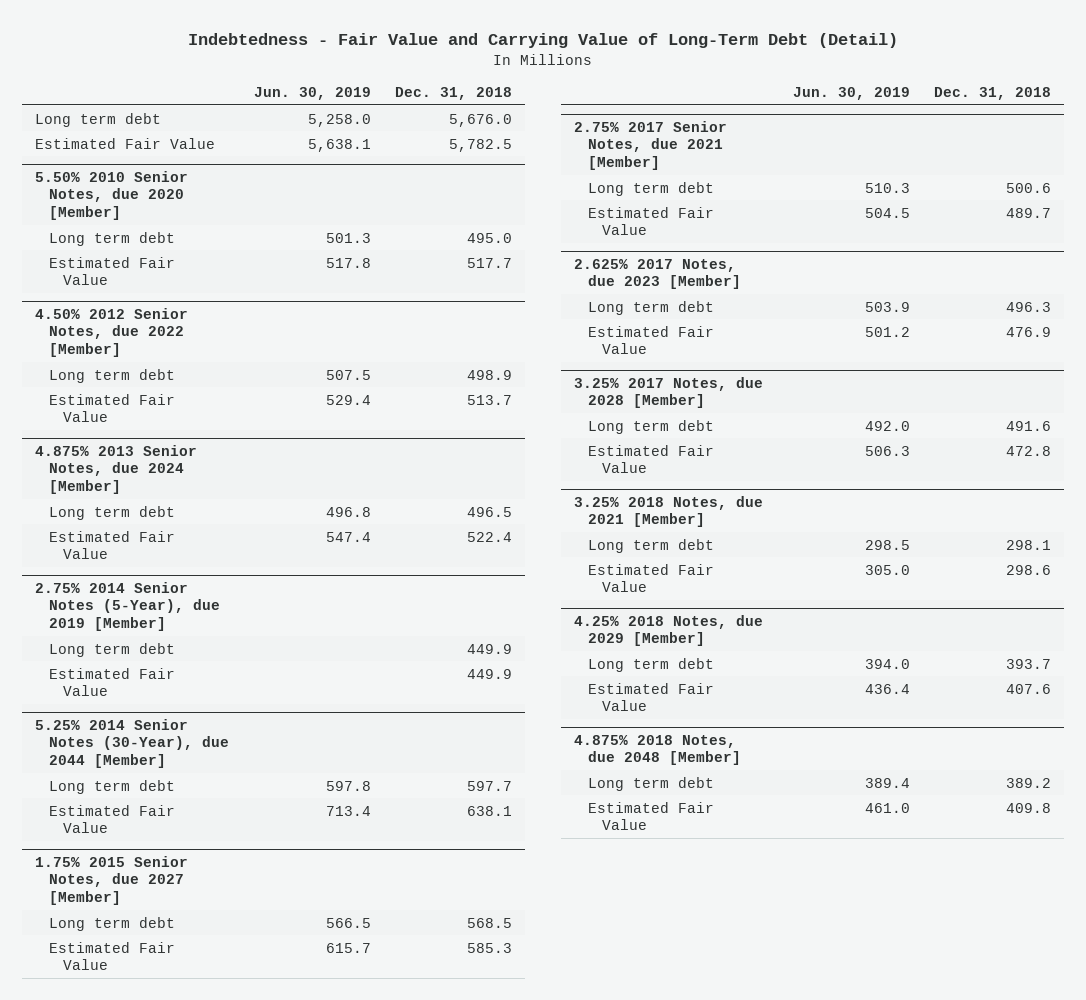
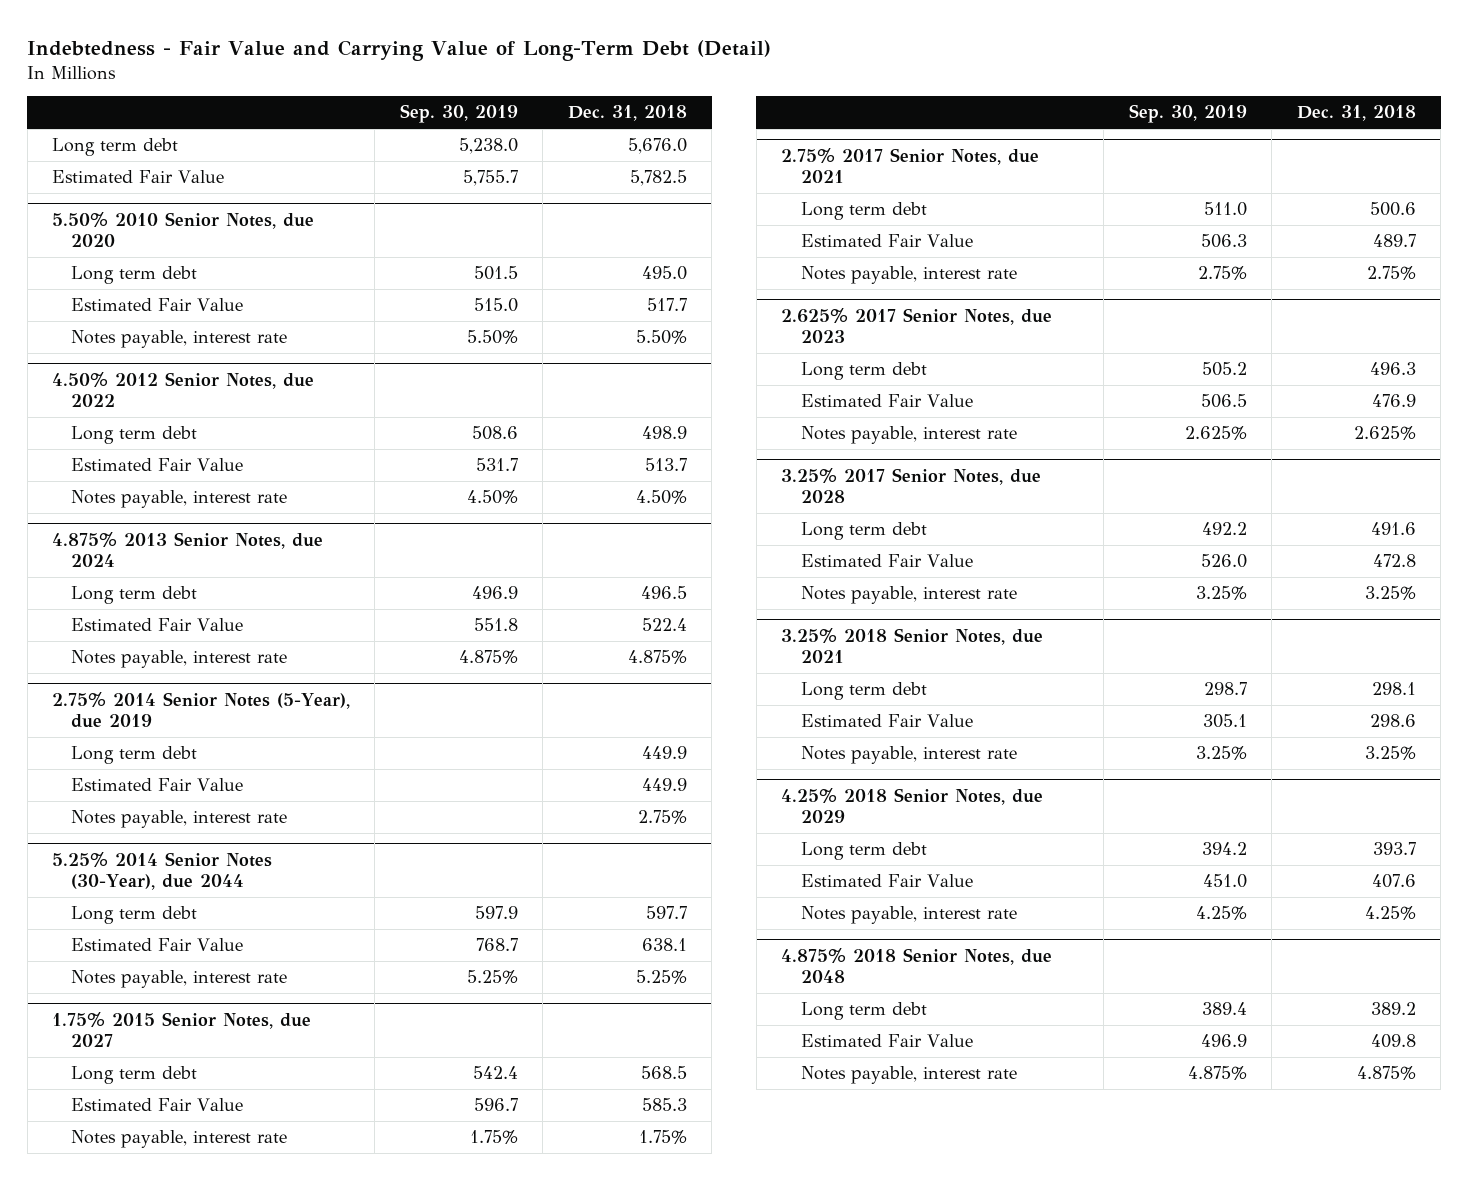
[253,86,371,100] Jun. 30, 2019 -> none
none -> [399,104,518,124] Sep. 30, 2019
[34,171,188,220] 5.50% 2010 Senior Notes, due 2020 [Member] -> [51,210,314,248] 5.50% 2010 Senior Notes, due 2020
none -> [71,330,288,349] Notes payable, interest rate
[34,308,188,357] 4.50% 2012 Senior Notes, due 2022 [Member] -> [51,370,314,408] 4.50% 2012 Senior Notes, due 2022
none -> [71,490,288,509] Notes payable, interest rate
[34,445,197,494] 4.875% 2013 Senior Notes, due 2024 [Member] -> [51,530,323,568] 4.875% 2013 Senior Notes, due 2024
none -> [71,650,288,669] Notes payable, interest rate
[34,582,220,631] 2.75% 2014 Senior Notes (5-Year), due 2019 [Member] -> [51,690,350,729] 2.75% 2014 Senior Notes (5-Year), due 2019
none -> [71,810,288,829] Notes payable, interest rate
[34,719,229,768] 5.25% 2014 Senior Notes (30-Year), due 2044 [Member] -> [51,850,272,891] 5.25% 2014 Senior Notes (30-Year), due 2044
none -> [71,970,288,989] Notes payable, interest rate
[34,856,188,905] 1.75% 2015 Senior Notes, due 2027 [Member] -> [51,1010,311,1048] 1.75% 2015 Senior Notes, due 2027
none -> [71,1130,288,1149] Notes payable, interest rate
[573,121,727,170] 2.75% 2017 Senior Notes, due 2021 [Member] -> [781,146,1040,184] 2.75% 2017 Senior Notes, due 2021
none -> [800,266,1017,285] Notes payable, interest rate
[573,259,741,290] 2.625% 2017 Notes, due 2023 [Member] -> [781,306,1053,344] 2.625% 2017 Senior Notes, due 2023
none -> [800,426,1017,445] Notes payable, interest rate
[573,377,763,409] 3.25% 2017 Notes, due 2028 [Member] -> [781,466,1042,504] 3.25% 2017 Senior Notes, due 2028
none -> [800,586,1017,605] Notes payable, interest rate
[573,496,763,528] 3.25% 2018 Notes, due 2021 [Member] -> [781,626,1044,664] 3.25% 2018 Senior Notes, due 2021
none -> [800,746,1017,765] Notes payable, interest rate
[573,615,763,647] 4.25% 2018 Notes, due 2029 [Member] -> [781,786,1044,824] 4.25% 2018 Senior Notes, due 2029
none -> [800,906,1017,925] Notes payable, interest rate
[573,735,741,766] 4.875% 2018 Notes, due 2048 [Member] -> [781,946,1053,984] 4.875% 2018 Senior Notes, due 2048
none -> [800,1066,1017,1085] Notes payable, interest rate

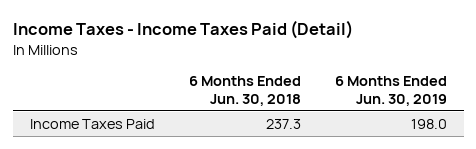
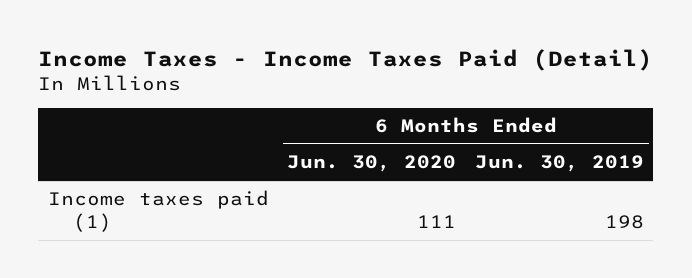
[188,76,301,107] 6 Months Ended Jun. 30, 2018 -> none
none -> [287,155,457,173] Jun. 30, 2020
[29,119,155,130] Income Taxes Paid -> [47,190,269,232] Income taxes paid (1)
[410,119,447,130] 198.0 -> [605,214,645,229] 198

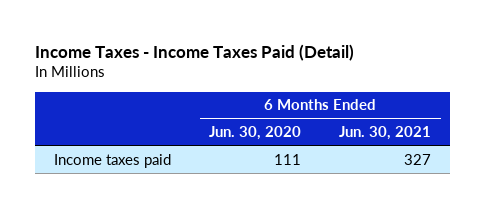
[475,155,645,173] Jun. 30, 2019 -> none
none -> [339,126,432,141] Jun. 30, 2021
[47,190,269,232] Income taxes paid (1) -> [54,153,172,168] Income taxes paid

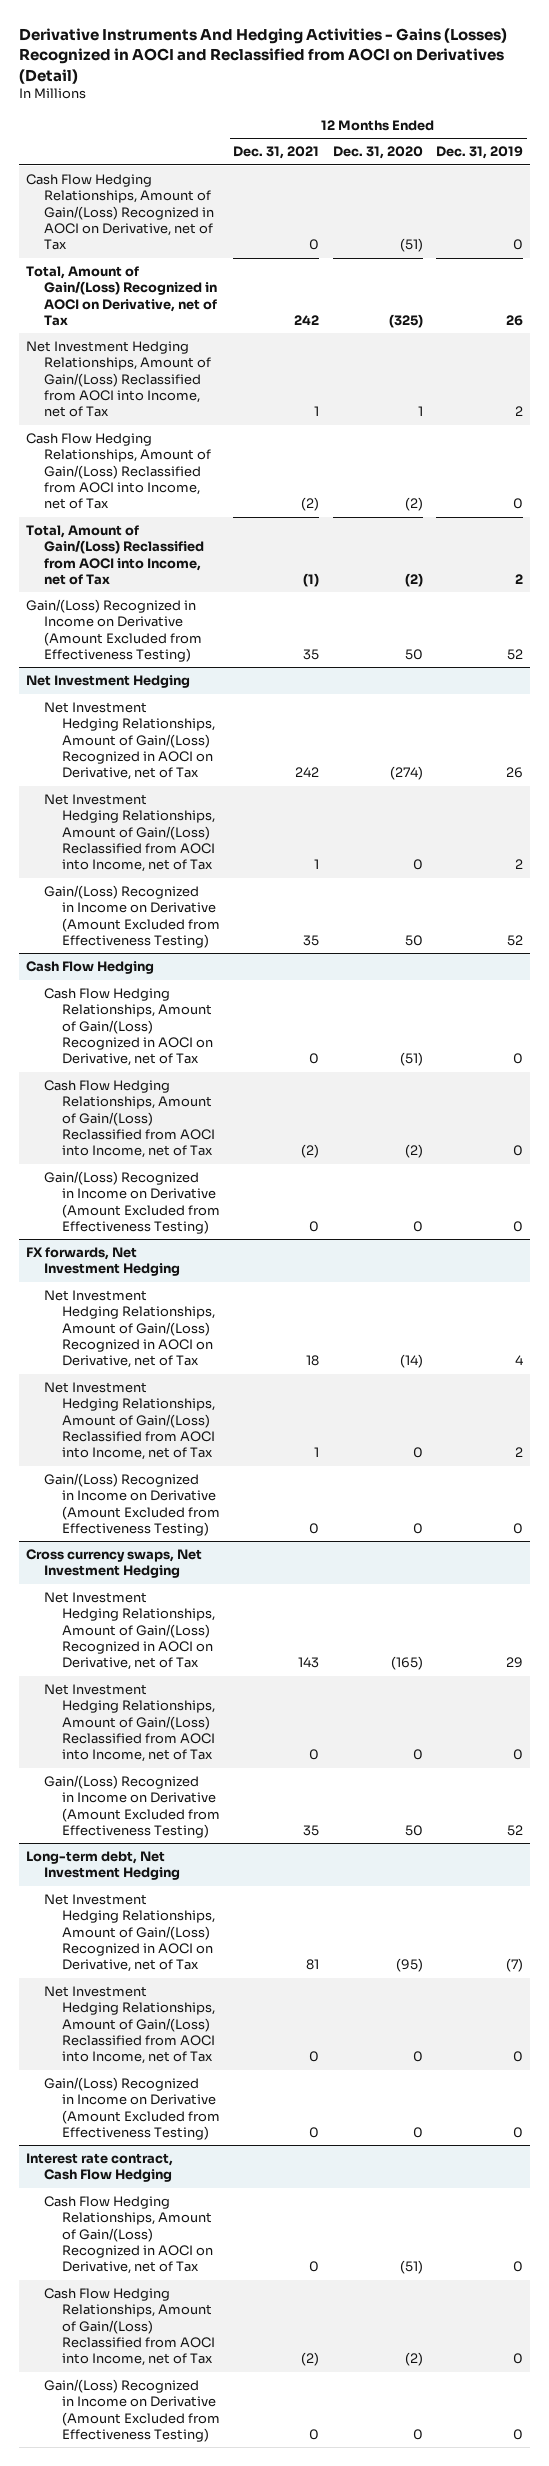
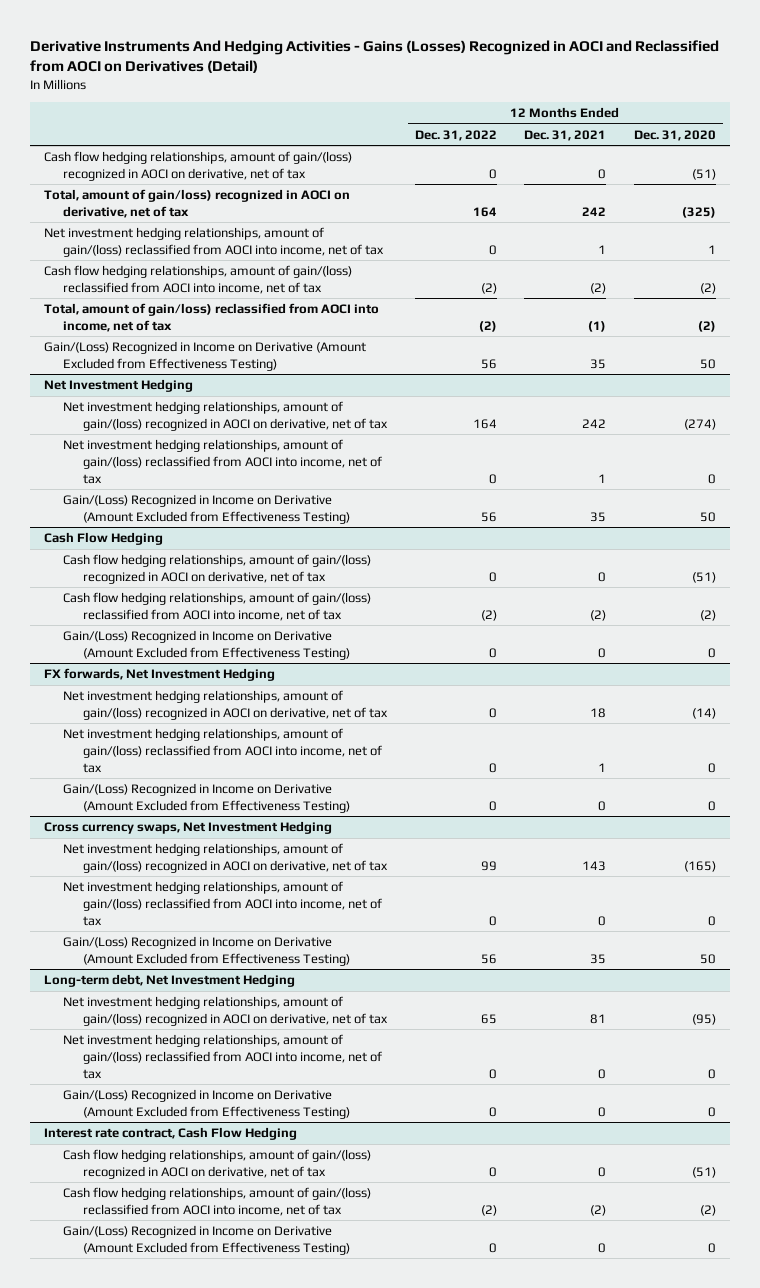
[436,146,524,160] Dec. 31, 2019 -> none
none -> [414,130,497,142] Dec. 31, 2022
[25,174,214,251] Cash Flow Hedging Relationships, Amount of Gain/(Loss) Recognized in AOCI on Derivative, net of Tax -> [44,151,353,181] Cash flow hedging relationships, amount of gain/(loss) recognized in AOCI on derivative, net of tax
[25,266,217,326] Total, Amount of Gain/(Loss) Recognized in AOCI on Derivative, net of Tax -> [44,189,351,218] Total, amount of gain/loss) recognized in AOCI on derivative, net of tax
[25,341,211,418] Net Investment Hedging Relationships, Amount of Gain/(Loss) Reclassified from AOCI into Income, net of Tax -> [44,227,385,257] Net investment hedging relationships, amount of gain/(loss) reclassified from AOCI into income, net of tax
[25,433,211,510] Cash Flow Hedging Relationships, Amount of Gain/(Loss) Reclassified from AOCI into Income, net of Tax -> [44,265,353,294] Cash flow hedging relationships, amount of gain/(loss) reclassified from AOCI into income, net of tax
[25,525,204,585] Total, Amount of Gain/(Loss) Reclassified from AOCI into Income, net of Tax -> [44,303,380,332] Total, amount of gain/loss) reclassified from AOCI into income, net of tax
[43,702,216,781] Net Investment Hedging Relationships, Amount of Gain/(Loss) Recognized in AOCI on Derivative, net of Tax -> [63,401,388,431] Net investment hedging relationships, amount of gain/(loss) recognized in AOCI on derivative, net of tax
[43,794,216,873] Net Investment Hedging Relationships, Amount of Gain/(Loss) Reclassified from AOCI into Income, net of Tax -> [63,439,382,484] Net investment hedging relationships, amount of gain/(loss) reclassified from AOCI into income, net of tax
[43,988,214,1067] Cash Flow Hedging Relationships, Amount of Gain/(Loss) Recognized in AOCI on Derivative, net of Tax -> [63,554,372,584] Cash flow hedging relationships, amount of gain/(loss) recognized in AOCI on derivative, net of tax
[43,1080,216,1159] Cash Flow Hedging Relationships, Amount of Gain/(Loss) Reclassified from AOCI into Income, net of Tax -> [63,592,372,621] Cash flow hedging relationships, amount of gain/(loss) reclassified from AOCI into income, net of tax
[43,1290,216,1369] Net Investment Hedging Relationships, Amount of Gain/(Loss) Recognized in AOCI on Derivative, net of Tax -> [63,690,388,720] Net investment hedging relationships, amount of gain/(loss) recognized in AOCI on derivative, net of tax
[43,1382,216,1461] Net Investment Hedging Relationships, Amount of Gain/(Loss) Reclassified from AOCI into Income, net of Tax -> [63,728,382,773] Net investment hedging relationships, amount of gain/(loss) reclassified from AOCI into income, net of tax
[43,1592,216,1671] Net Investment Hedging Relationships, Amount of Gain/(Loss) Recognized in AOCI on Derivative, net of Tax -> [63,843,388,873] Net investment hedging relationships, amount of gain/(loss) recognized in AOCI on derivative, net of tax
[43,1684,216,1763] Net Investment Hedging Relationships, Amount of Gain/(Loss) Reclassified from AOCI into Income, net of Tax -> [63,881,382,926] Net investment hedging relationships, amount of gain/(loss) reclassified from AOCI into income, net of tax
[43,1894,216,1973] Net Investment Hedging Relationships, Amount of Gain/(Loss) Recognized in AOCI on Derivative, net of Tax -> [63,996,388,1026] Net investment hedging relationships, amount of gain/(loss) recognized in AOCI on derivative, net of tax
[43,1986,216,2065] Net Investment Hedging Relationships, Amount of Gain/(Loss) Reclassified from AOCI into Income, net of Tax -> [63,1034,382,1079] Net investment hedging relationships, amount of gain/(loss) reclassified from AOCI into income, net of tax
[43,2196,214,2275] Cash Flow Hedging Relationships, Amount of Gain/(Loss) Recognized in AOCI on Derivative, net of Tax -> [63,1149,372,1179] Cash flow hedging relationships, amount of gain/(loss) recognized in AOCI on derivative, net of tax
[43,2288,216,2367] Cash Flow Hedging Relationships, Amount of Gain/(Loss) Reclassified from AOCI into Income, net of Tax -> [63,1187,372,1216] Cash flow hedging relationships, amount of gain/(loss) reclassified from AOCI into income, net of tax

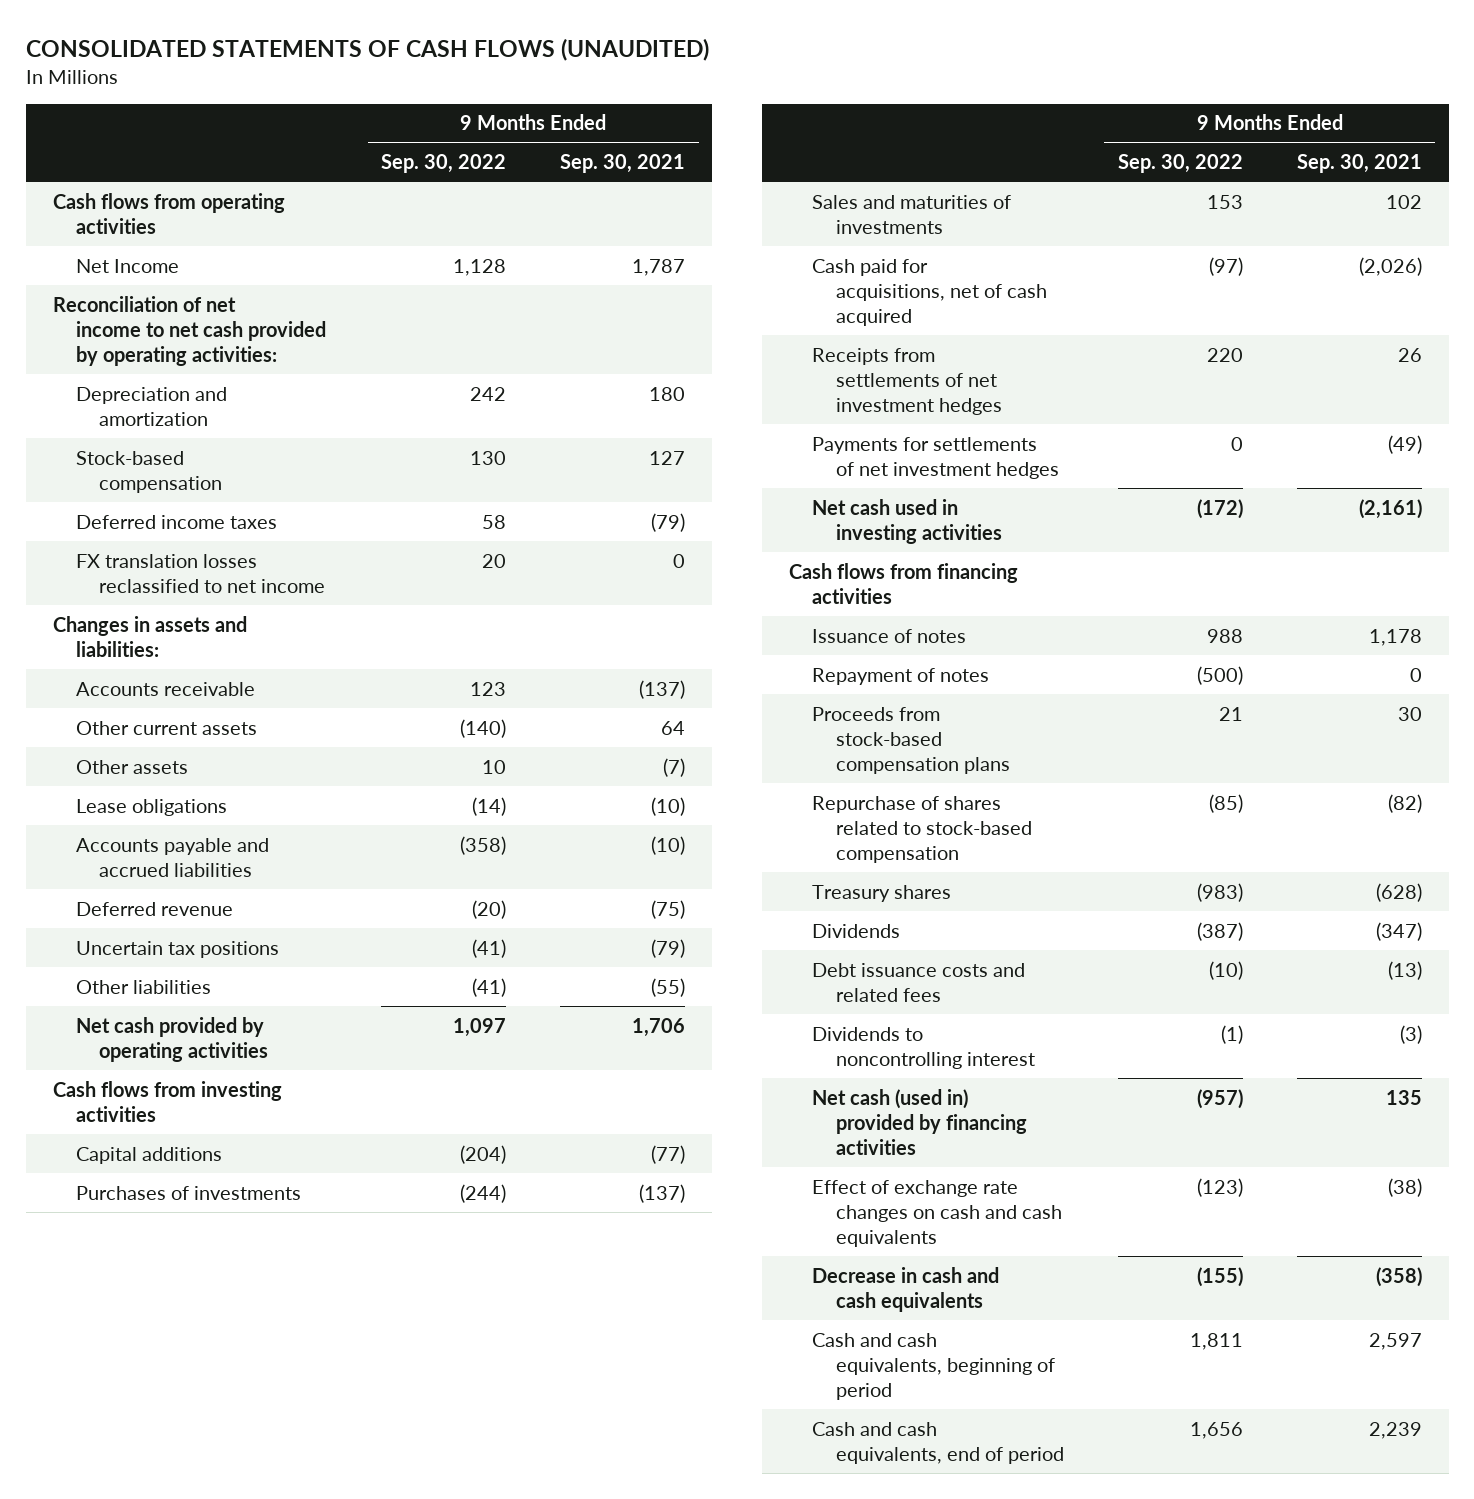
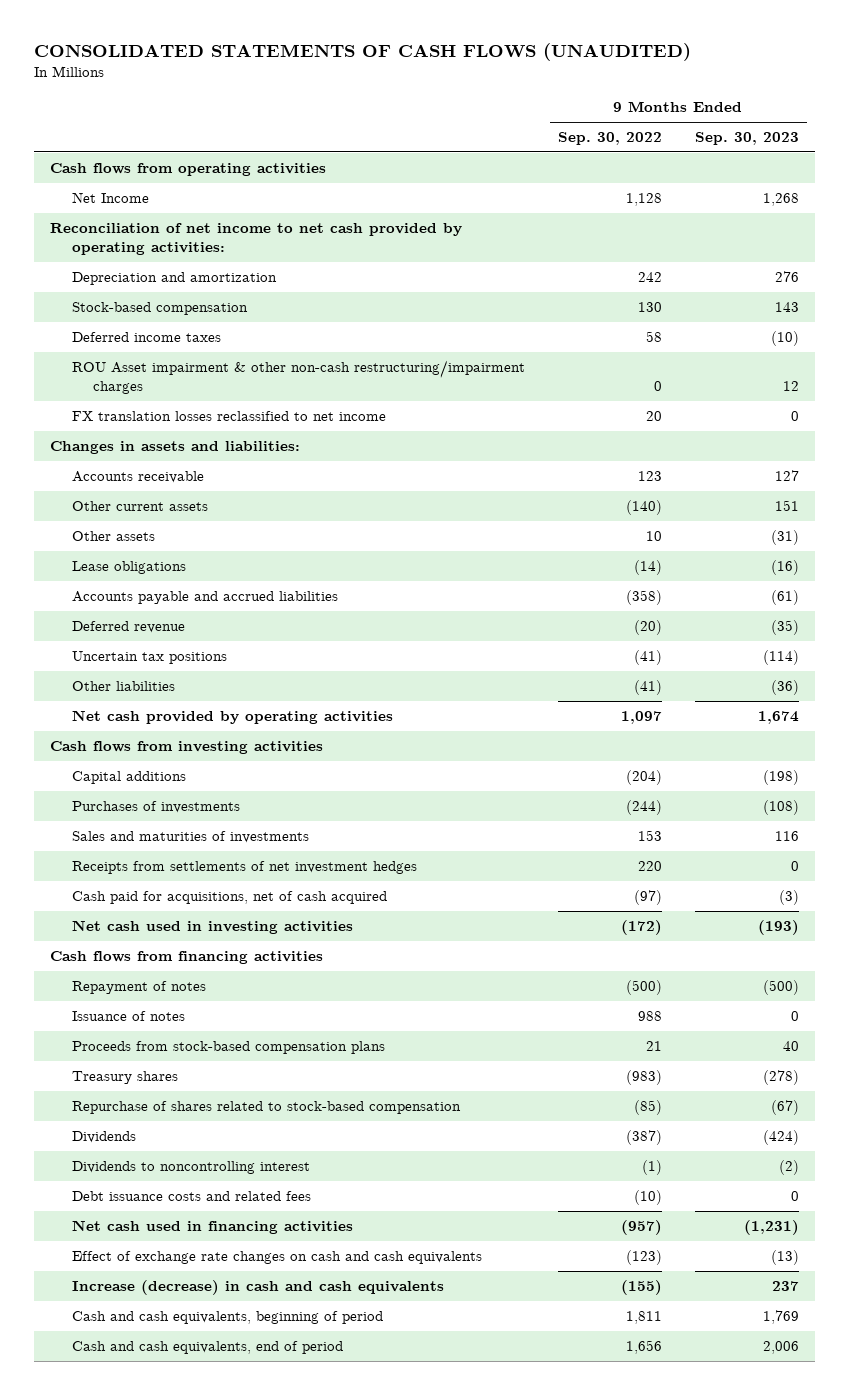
[560,154,686,174] Sep. 30, 2021 -> none
none -> [694,132,799,146] Sep. 30, 2023
none -> [71,359,525,395] ROU Asset impairment & other non-cash restructuring/impairment charges
[812,436,1059,479] Payments for settlements of net investment hedges -> none
[812,258,1047,326] Cash paid for acquisitions, net of cash acquired -> [71,890,387,904] Cash paid for acquisitions, net of cash acquired
[812,628,967,643] Issuance of notes -> [71,1010,185,1021] Issuance of notes
[812,795,1032,863] Repurchase of shares related to stock-based compensation -> [71,1100,461,1114] Repurchase of shares related to stock-based compensation
[812,962,1026,1002] Debt issuance costs and related fees -> [71,1190,311,1201] Debt issuance costs and related fees
[812,1088,1027,1155] Net cash (used in) provided by financing activities -> [71,1219,353,1234] Net cash used in financing activities
[812,1266,1000,1312] Decrease in cash and cash equivalents -> [71,1279,444,1295] Increase (decrease) in cash and cash equivalents

